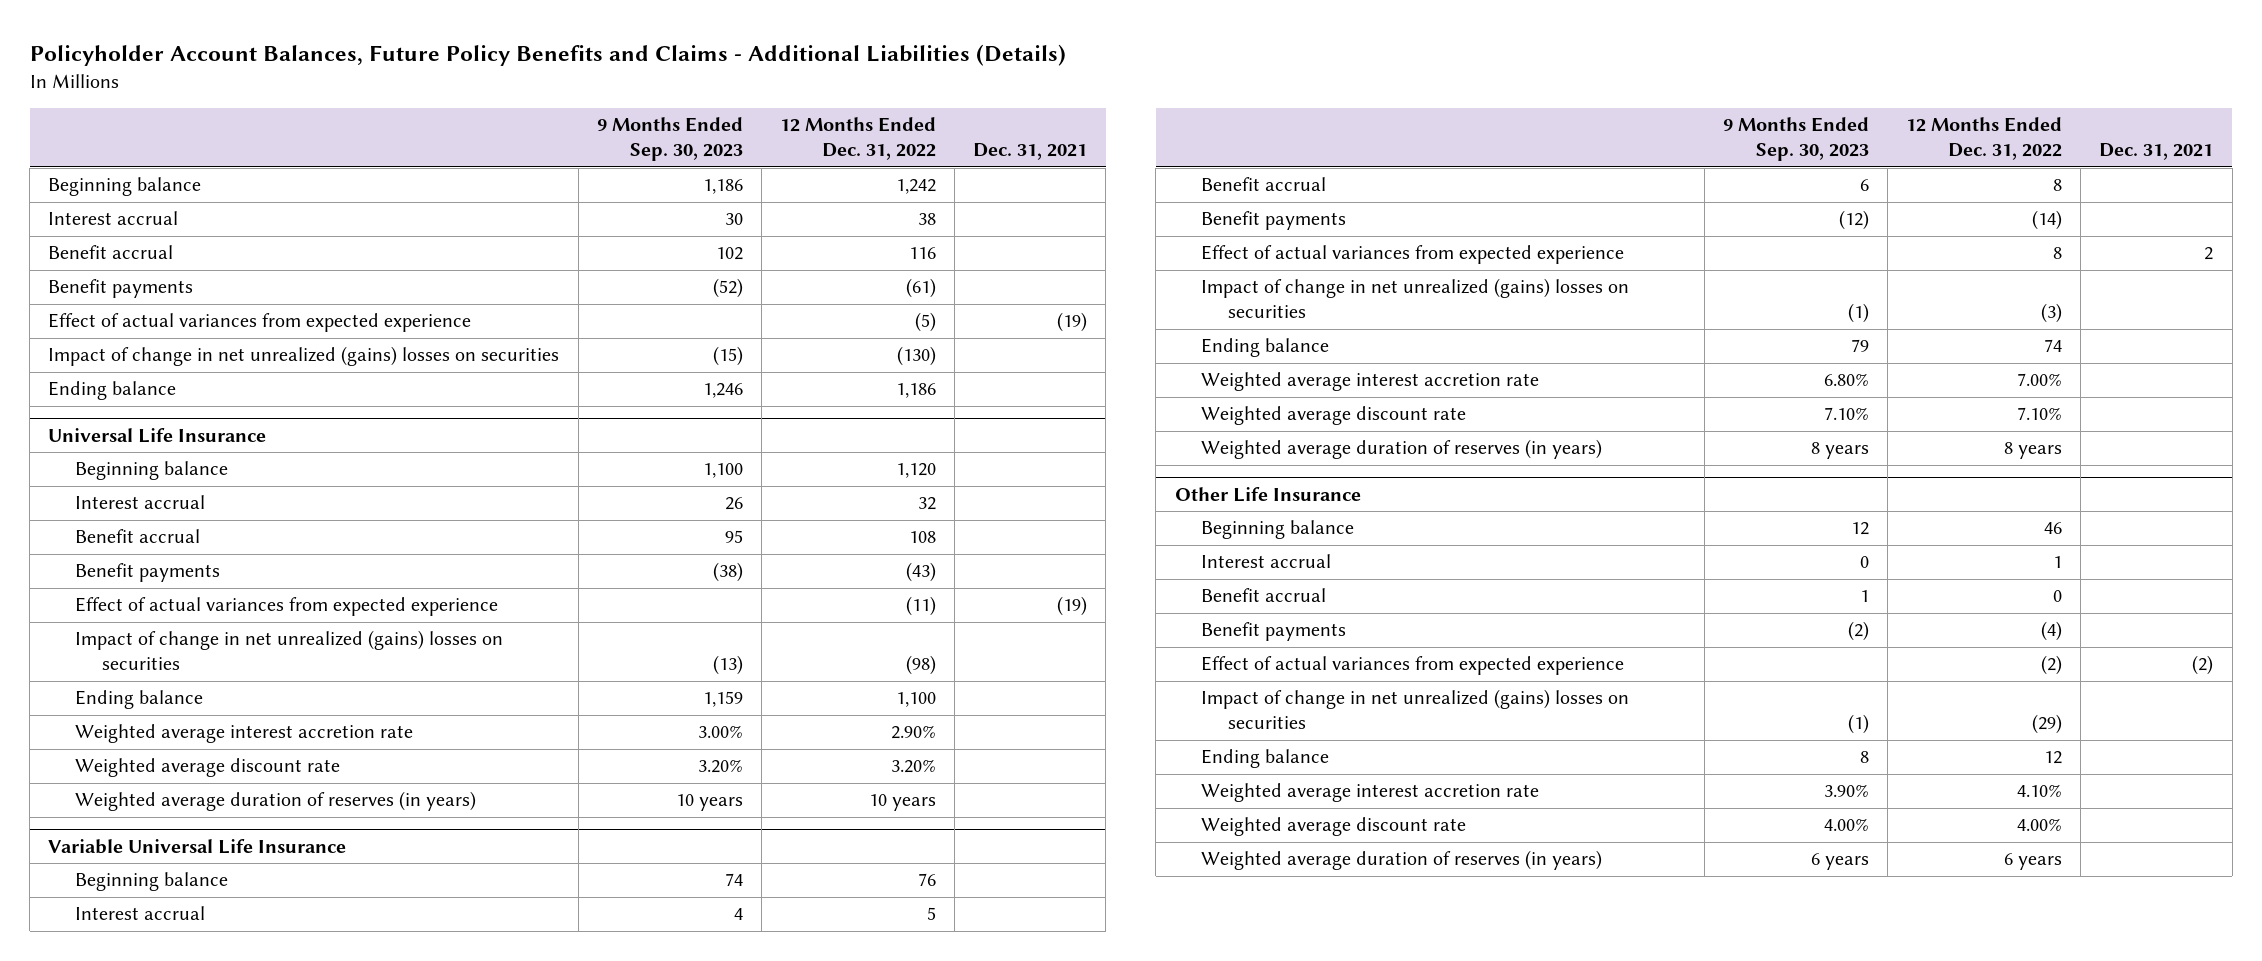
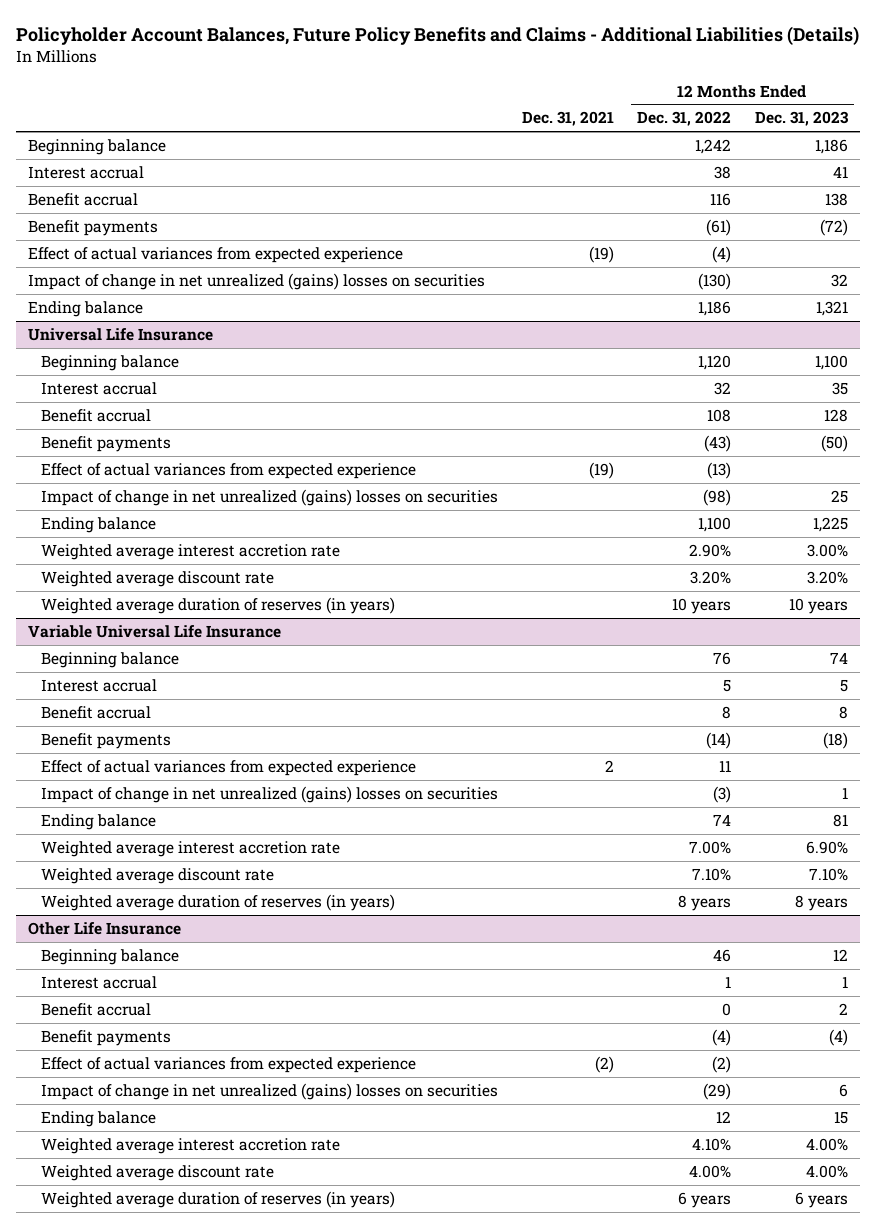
[596,117,743,162] 9 Months Ended Sep. 30, 2023 -> none
none -> [754,111,849,127] Dec. 31, 2023
[914,312,936,333] (5) -> [712,246,732,264] (4)
[905,596,936,617] (11) -> [707,462,732,480] (13)
[2053,247,2063,260] 8 -> [719,760,732,773] 11

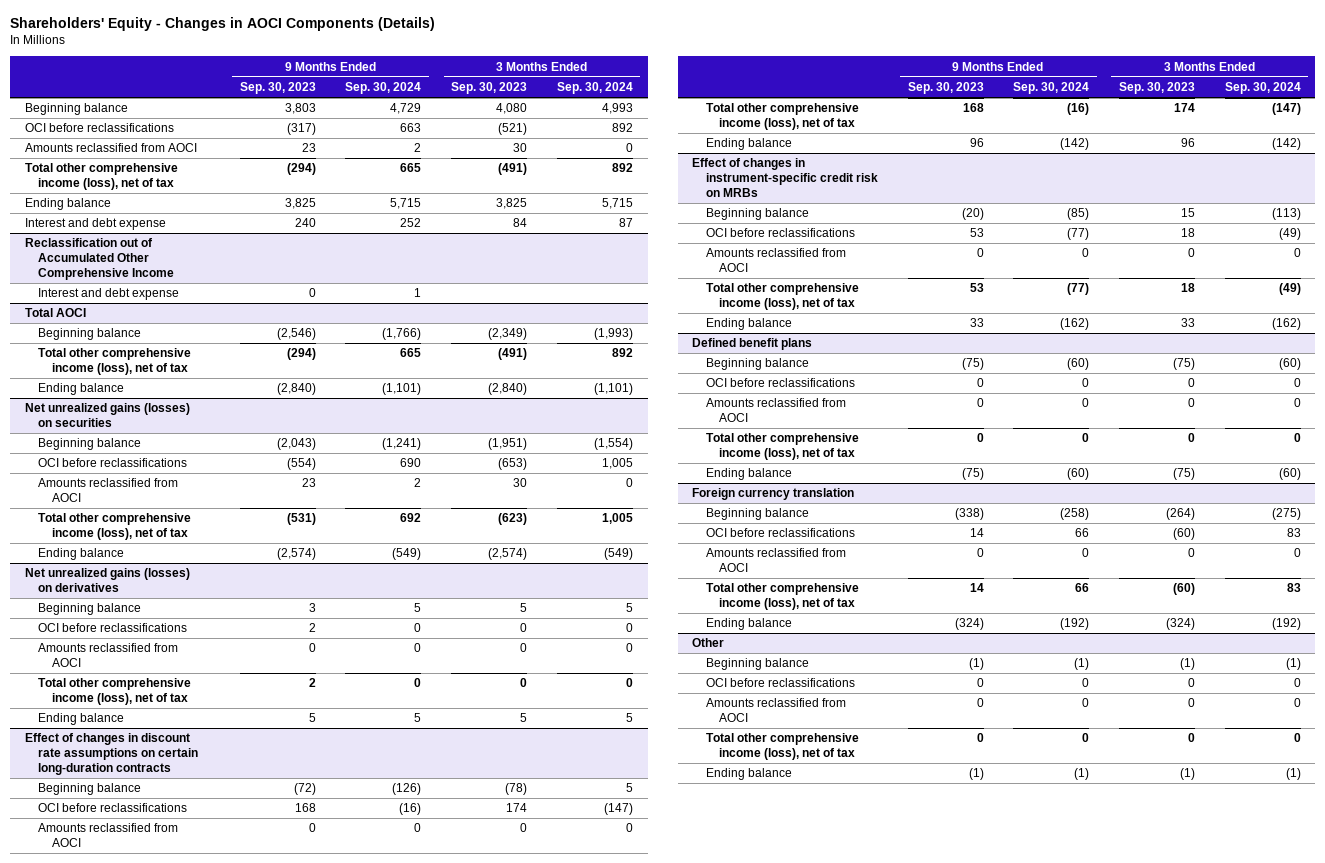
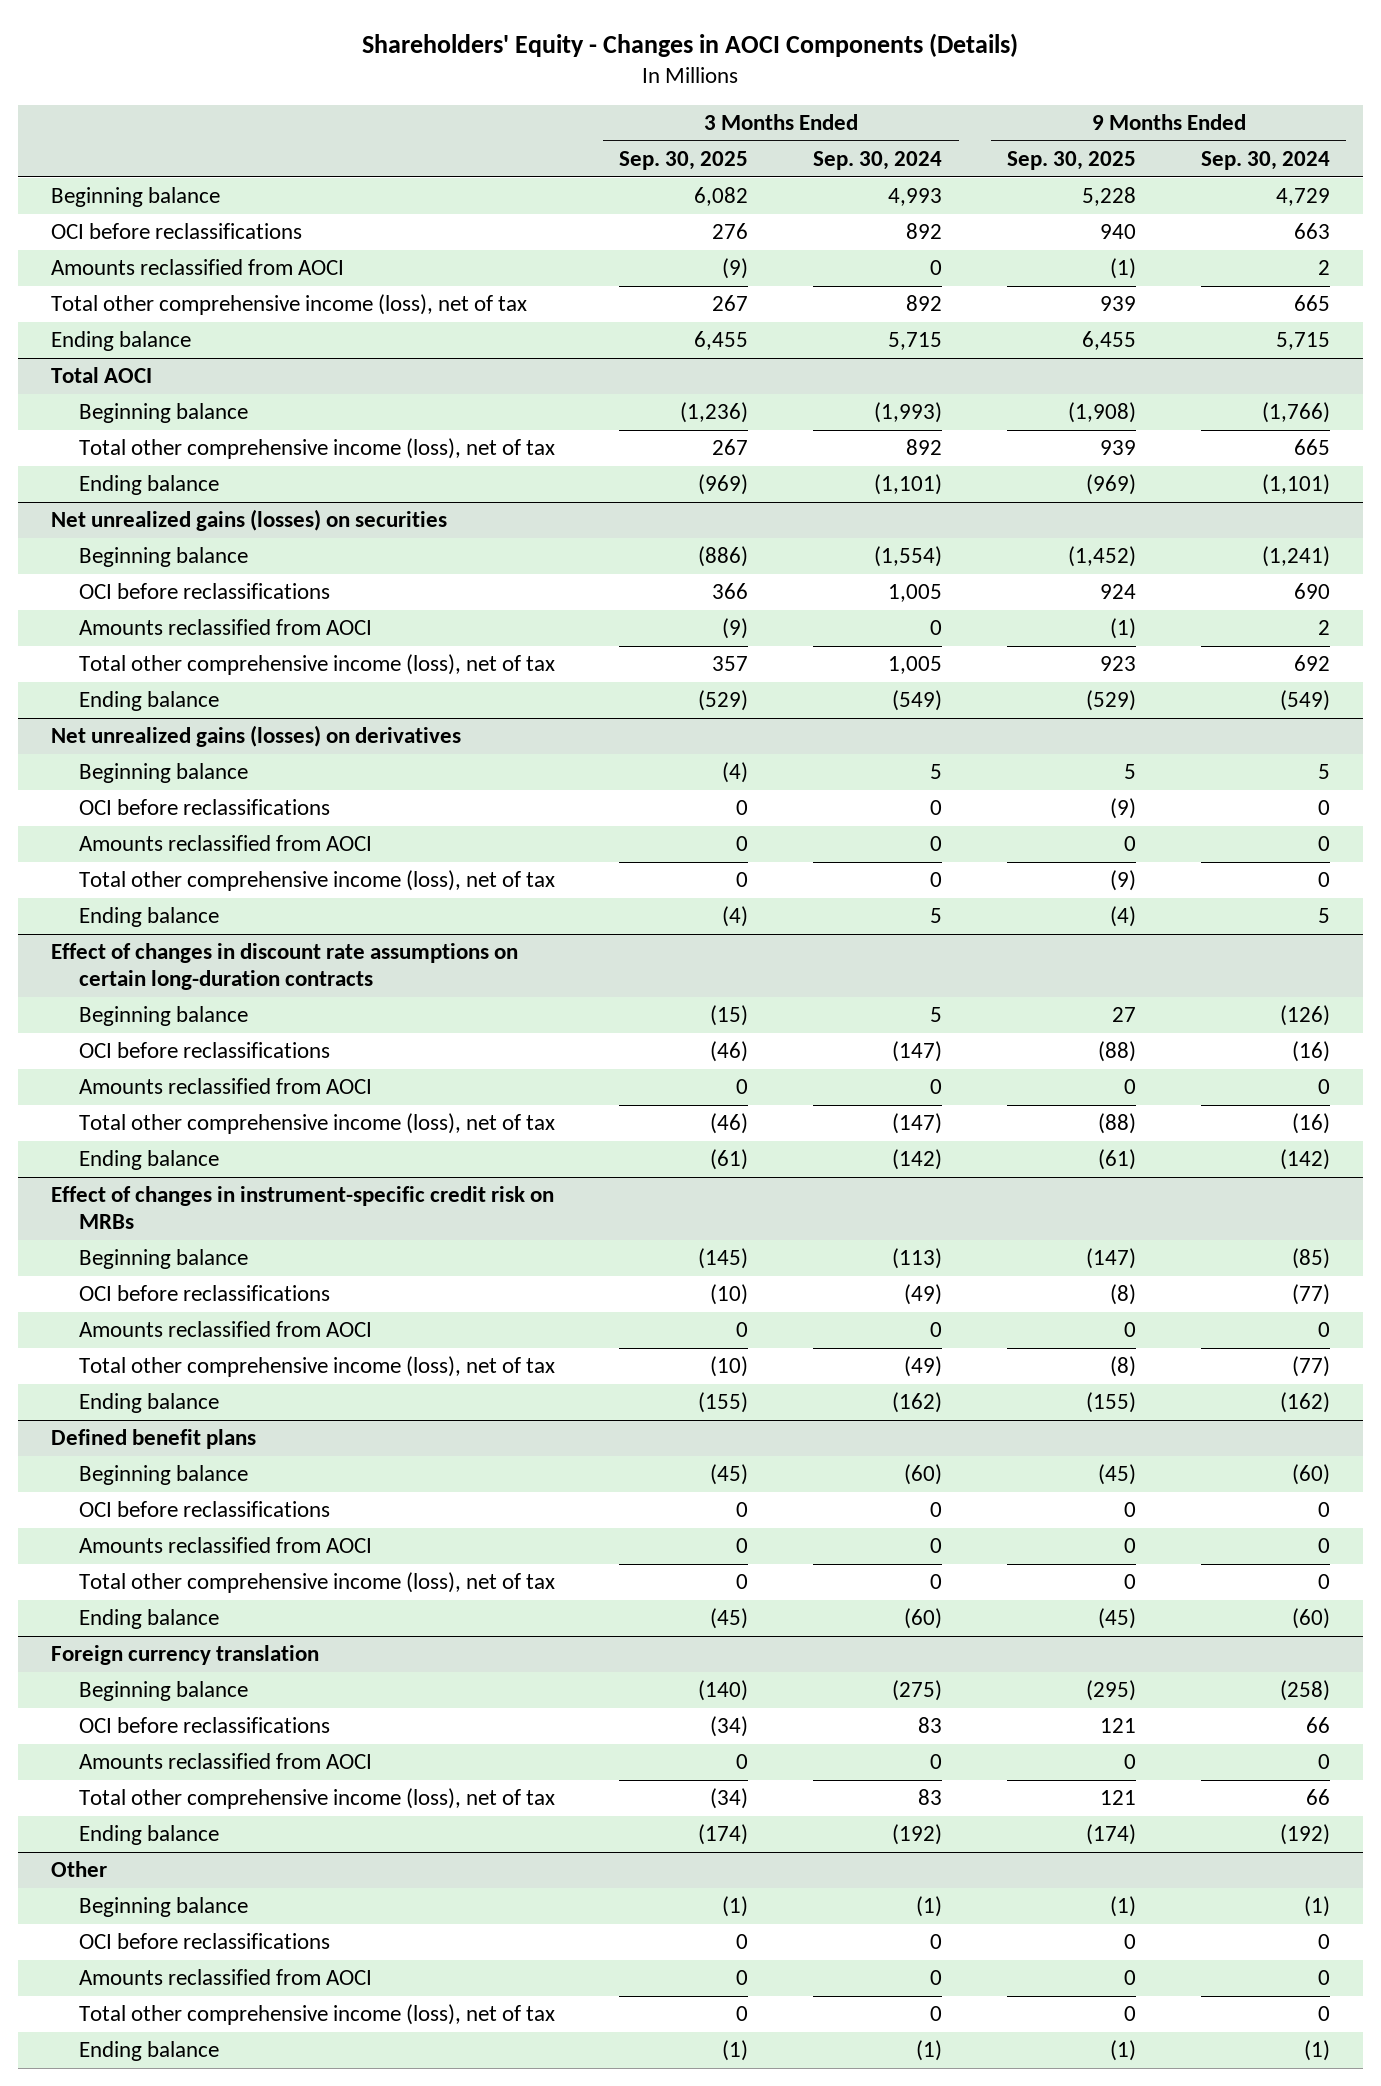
[239,82,316,95] Sep. 30, 2023 -> none
[451,82,528,95] Sep. 30, 2023 -> none
none -> [619,150,749,170] Sep. 30, 2025
none -> [1007,150,1137,170] Sep. 30, 2025
[24,218,166,231] Interest and debt expense -> none
[24,238,175,281] Reclassification out of Accumulated Other Comprehensive Income -> none
[38,288,180,301] Interest and debt expense -> none

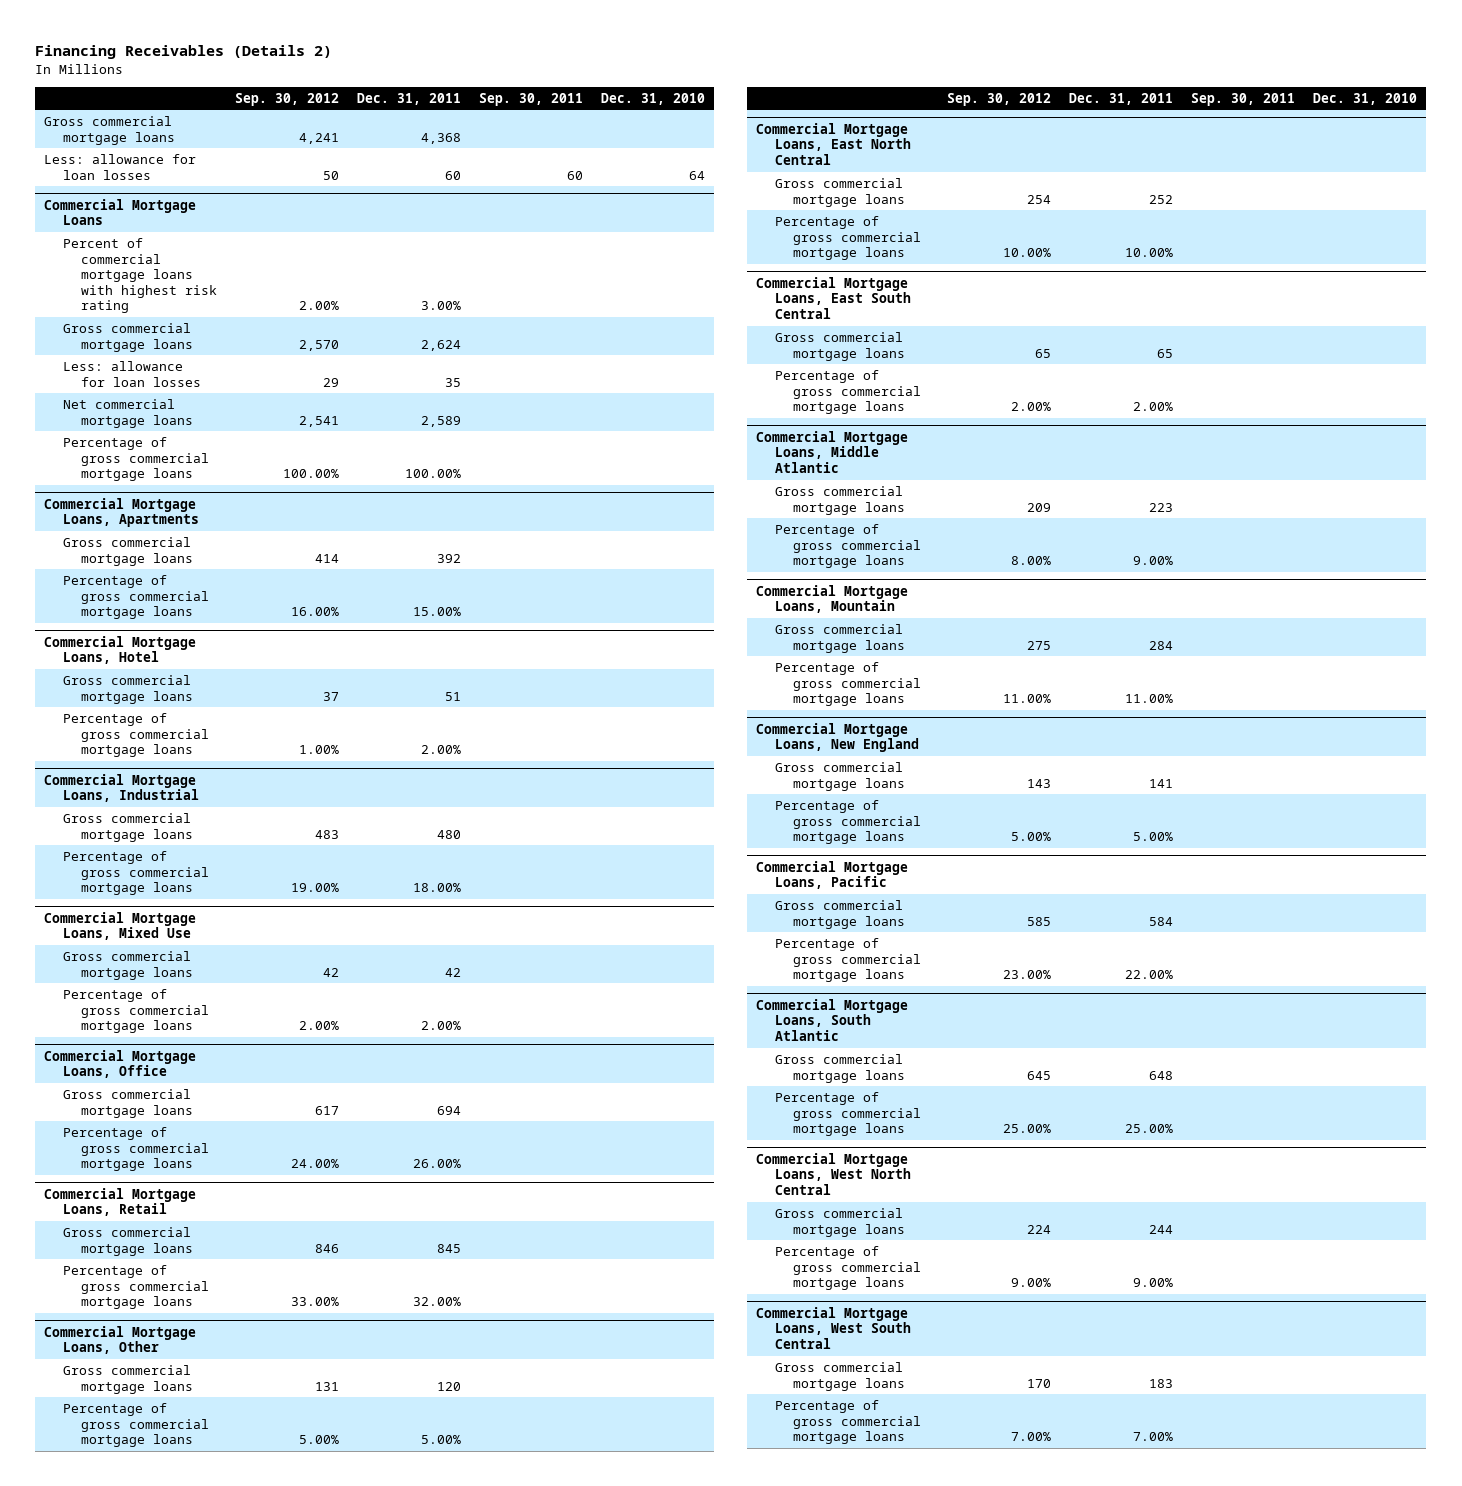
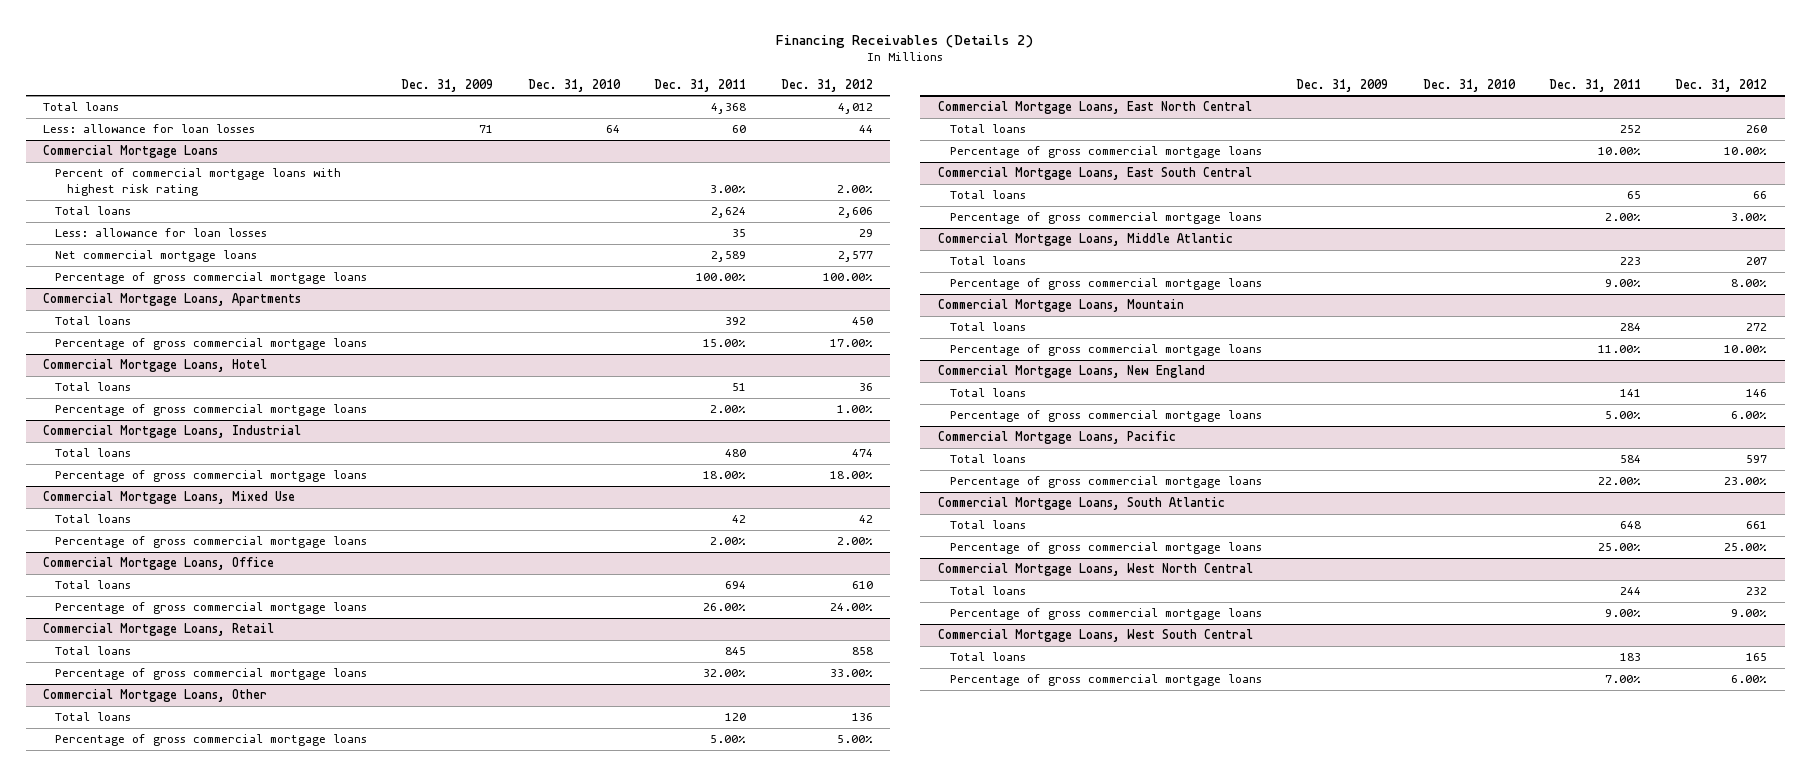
[235,92,340,106] Sep. 30, 2012 -> none
[479,92,584,106] Sep. 30, 2011 -> none
none -> [401,78,494,92] Dec. 31, 2009
none -> [780,78,873,92] Dec. 31, 2012
[44,116,175,145] Gross commercial mortgage loans -> [42,102,119,112] Total loans
[62,323,194,352] Gross commercial mortgage loans -> [55,206,132,216] Total loans
[62,537,194,566] Gross commercial mortgage loans -> [55,316,132,326] Total loans
[62,675,194,704] Gross commercial mortgage loans -> [55,382,132,392] Total loans
[62,813,194,842] Gross commercial mortgage loans -> [55,448,132,458] Total loans
[62,951,194,980] Gross commercial mortgage loans -> [55,514,132,524] Total loans
[62,1089,194,1118] Gross commercial mortgage loans -> [55,580,132,590] Total loans
[62,1227,194,1256] Gross commercial mortgage loans -> [55,646,132,656] Total loans
[62,1365,194,1394] Gross commercial mortgage loans -> [55,712,132,722] Total loans
[774,178,906,207] Gross commercial mortgage loans -> [949,124,1026,134] Total loans
[774,332,906,361] Gross commercial mortgage loans -> [949,190,1026,200] Total loans
[774,486,906,515] Gross commercial mortgage loans -> [949,256,1026,266] Total loans
[774,624,906,653] Gross commercial mortgage loans -> [949,322,1026,332] Total loans
[774,762,906,791] Gross commercial mortgage loans -> [949,388,1026,398] Total loans
[774,900,906,929] Gross commercial mortgage loans -> [949,454,1026,464] Total loans
[774,1054,906,1083] Gross commercial mortgage loans -> [949,520,1026,530] Total loans
[774,1208,906,1237] Gross commercial mortgage loans -> [949,586,1026,596] Total loans
[774,1362,906,1391] Gross commercial mortgage loans -> [949,652,1026,662] Total loans

